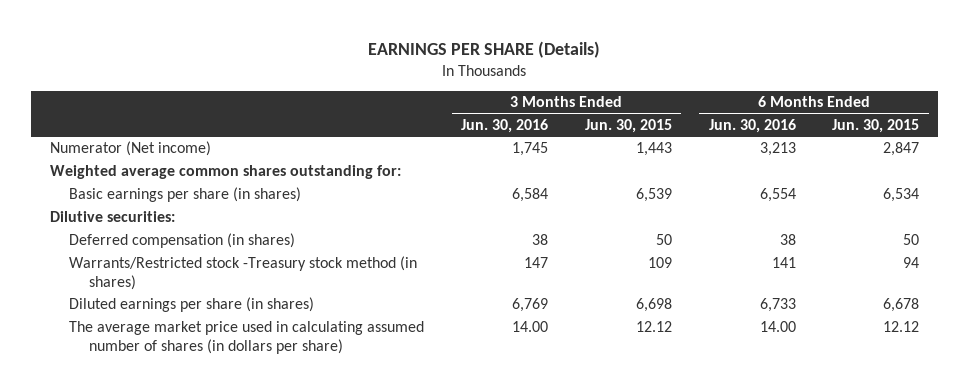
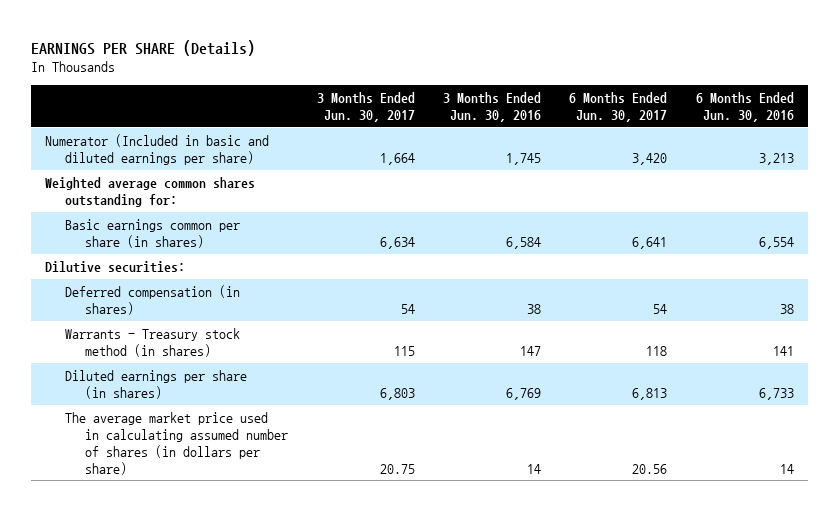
[584,119,672,134] Jun. 30, 2015 -> none
[832,119,920,134] Jun. 30, 2015 -> none
none -> [316,92,415,122] 3 Months Ended Jun. 30, 2017
none -> [569,92,668,122] 6 Months Ended Jun. 30, 2017
[49,141,211,157] Numerator (Net income) -> [45,133,270,165] Numerator (Included in basic and diluted earnings per share)
[69,187,302,203] Basic earnings per share (in shares) -> [65,218,241,248] Basic earnings common per share (in shares)
[69,256,418,291] Warrants/Restricted stock -Treasury stock method (in shares) -> [65,327,241,357] Warrants - Treasury stock method (in shares)
[512,321,549,333] 14.00 -> [527,463,542,474] 14
[759,321,796,333] 14.00 -> [779,463,794,474] 14

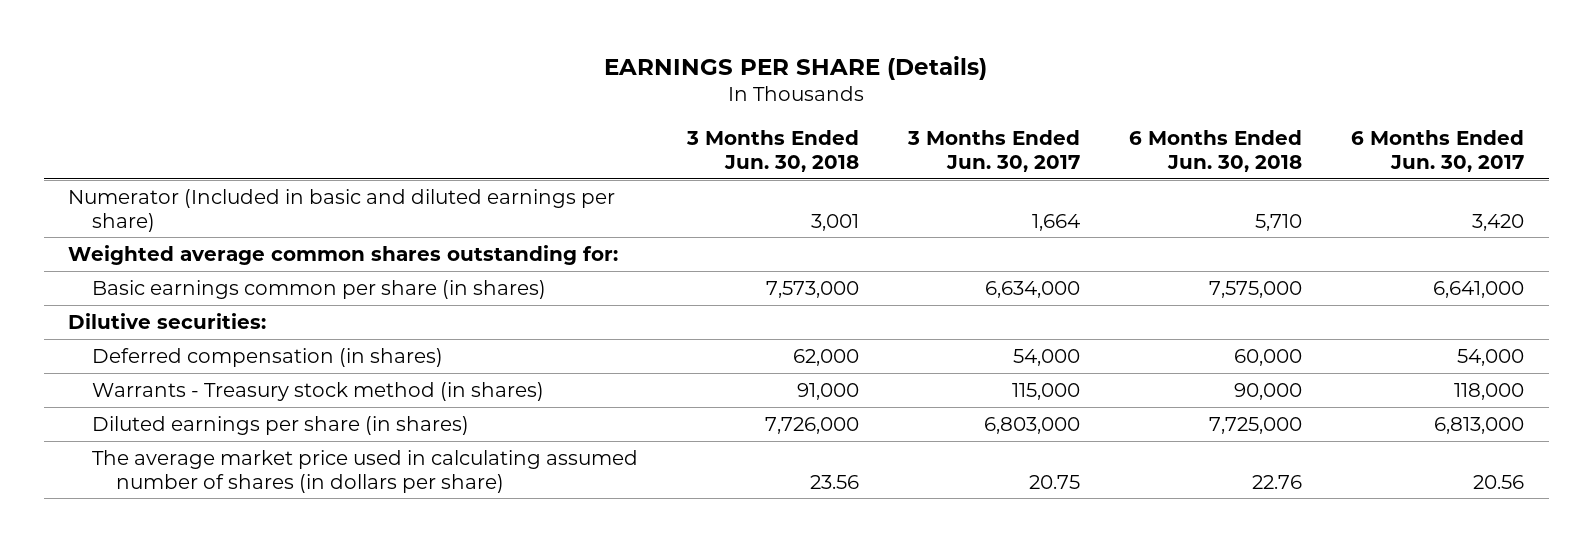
[443,92,542,122] 3 Months Ended Jun. 30, 2016 -> none
[695,92,794,122] 6 Months Ended Jun. 30, 2016 -> none
none -> [686,130,860,172] 3 Months Ended Jun. 30, 2018
none -> [1129,130,1303,172] 6 Months Ended Jun. 30, 2018
[379,236,415,249] 6,634 -> [985,280,1081,298] 6,634,000
[632,236,668,249] 6,641 -> [1433,280,1525,298] 6,641,000
[400,303,415,314] 54 -> [1013,348,1081,366] 54,000
[653,303,668,314] 54 -> [1457,348,1525,366] 54,000
[393,345,415,356] 115 -> [1012,382,1081,400] 115,000
[646,345,668,356] 118 -> [1454,382,1525,400] 118,000
[379,387,415,400] 6,803 -> [984,416,1081,434] 6,803,000
[632,387,668,400] 6,813 -> [1434,416,1525,434] 6,813,000

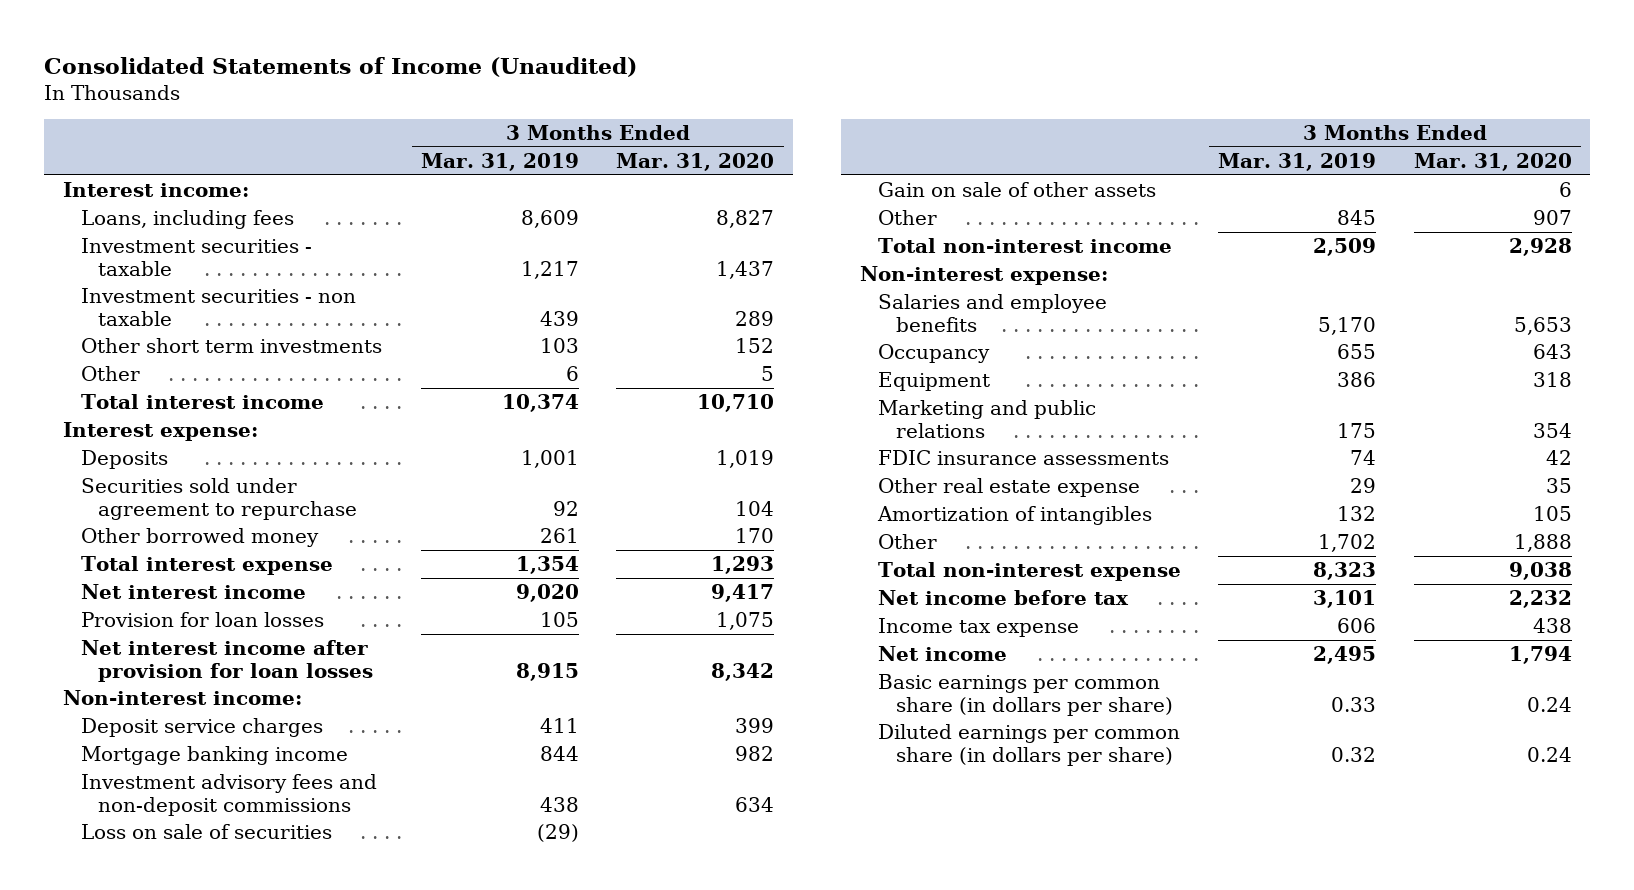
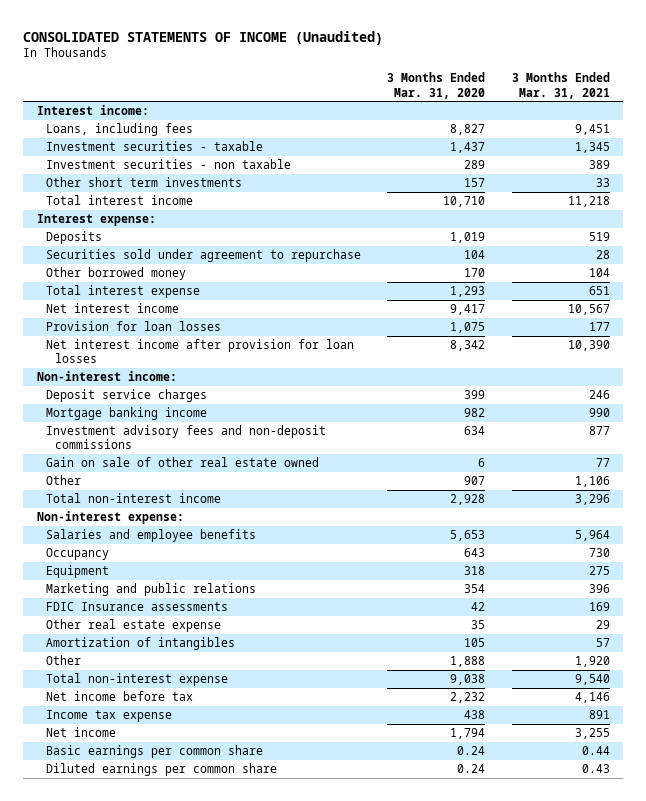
[43,56,637,77] Consolidated Statements of Income (Unaudited) -> [23,30,384,45] CONSOLIDATED STATEMENTS OF INCOME (Unaudited)
[420,152,579,171] Mar. 31, 2019 -> none
none -> [511,72,610,99] 3 Months Ended Mar. 31, 2021
[80,365,140,381] Other -> none
[735,337,775,353] 152 -> [464,178,486,188] 157
[80,823,332,839] Loss on sale of securities -> none
[877,181,1156,197] Gain on sale of other assets -> [45,457,319,468] Gain on sale of other real estate owned
[877,449,1169,465] FDIC insurance assessments -> [45,602,228,612] FDIC Insurance assessments
[877,673,1173,716] Basic earnings per common share (in dollars per share) -> [45,745,263,759] Basic earnings per common share
[877,723,1180,766] Diluted earnings per common share (in dollars per share) -> [45,763,277,777] Diluted earnings per common share

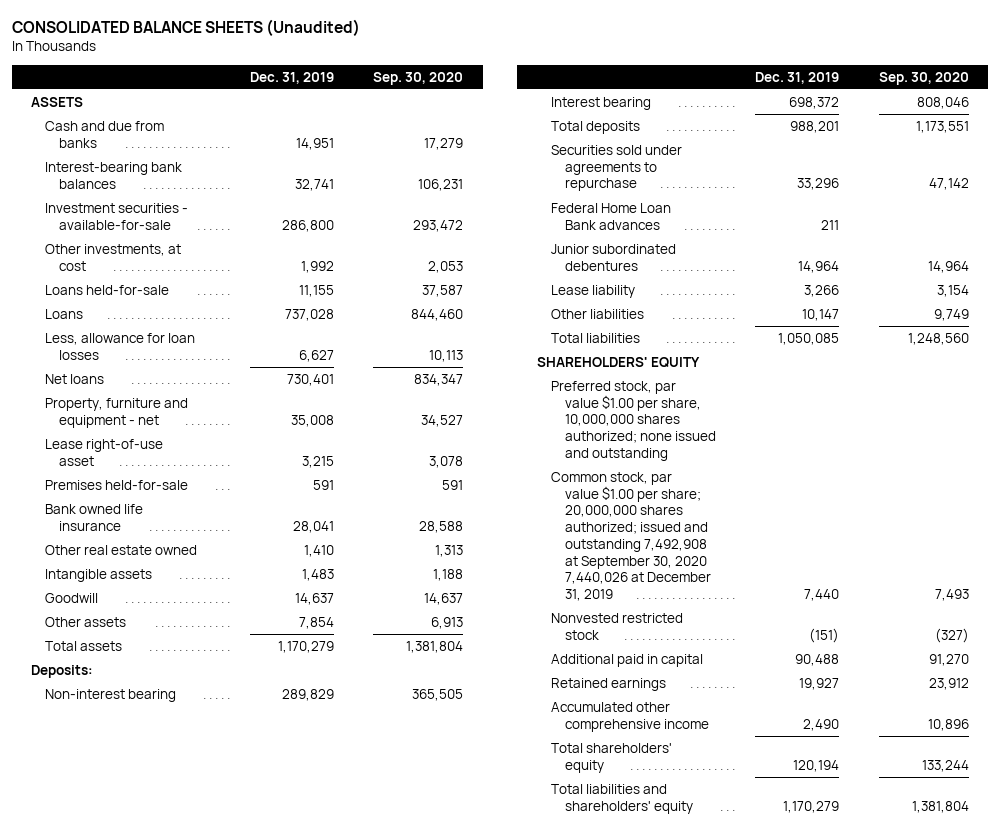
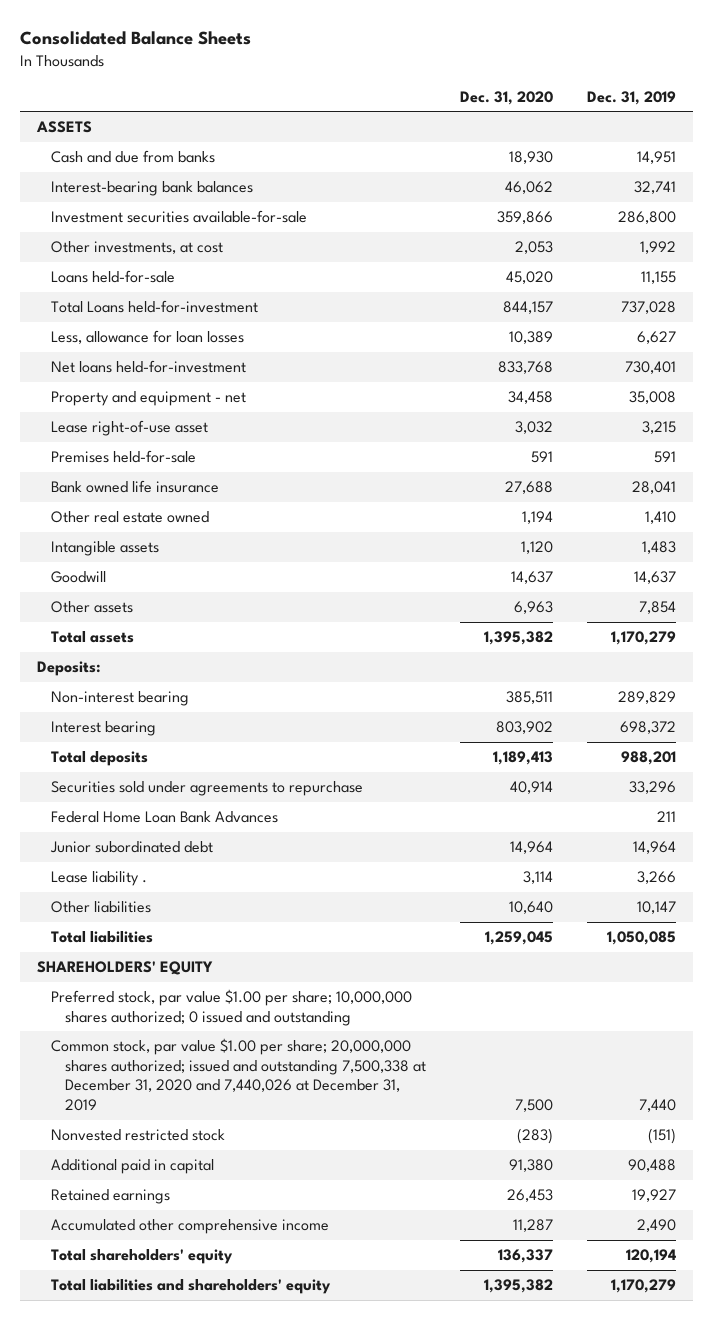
[11,18,360,36] CONSOLIDATED BALANCE SHEETS (Unaudited) -> [19,31,251,46] Consolidated Balance Sheets
[373,71,464,85] Sep. 30, 2020 -> none
none -> [459,90,553,105] Dec. 31, 2020
[45,203,189,230] Investment securities - available-for-sale -> [50,210,307,224] Investment securities available-for-sale
[45,309,84,320] Loans -> [50,300,258,314] Total Loans held-for-investment
[45,374,105,385] Net loans -> [50,360,246,374] Net loans held-for-investment
[45,398,189,428] Property, furniture and equipment - net -> [50,391,246,407] Property and equipment - net
[550,203,671,230] Federal Home Loan Bank advances -> [50,811,278,824] Federal Home Loan Bank Advances
[550,244,676,271] Junior subordinated debentures -> [49,841,213,854] Junior subordinated debt
[550,285,635,299] Lease liability -> [50,871,147,887] Lease liability .
[550,381,716,461] Preferred stock, par value $1.00 per share, 10,000,000 shares authorized; none issued and outstanding -> [50,989,412,1026] Preferred stock, par value $1.00 per share; 10,000,000 shares authorized; 0 issued and outstanding
[550,472,711,601] Common stock, par value $1.00 per share; 20,000,000 shares authorized; issued and outstanding 7,492,908 at September 30, 2020 7,440,026 at December 31, 2019 -> [50,1038,426,1112] Common stock, par value $1.00 per share; 20,000,000 shares authorized; issued and outstanding 7,500,338 at December 31, 2020 and 7,440,026 at December 31, 2019

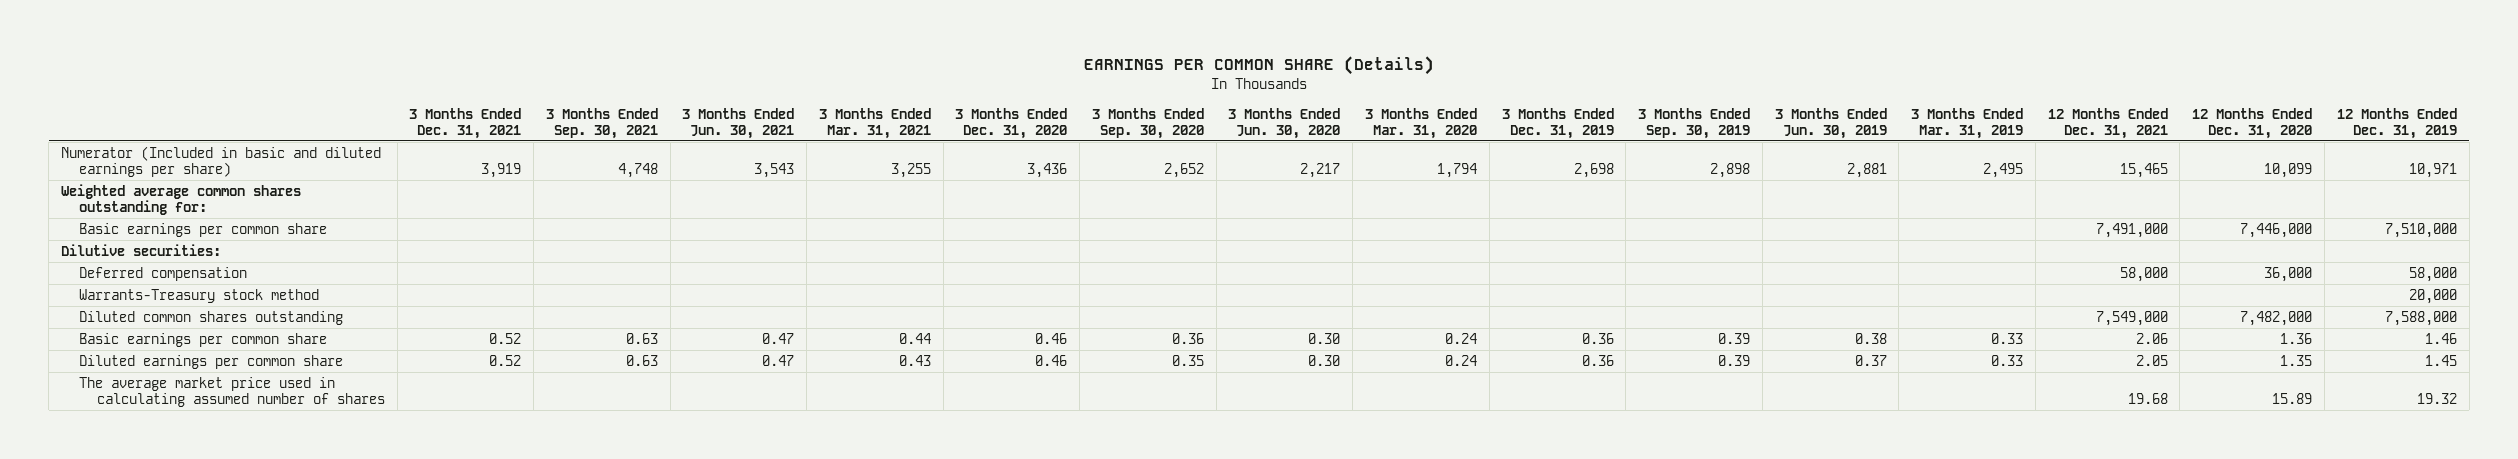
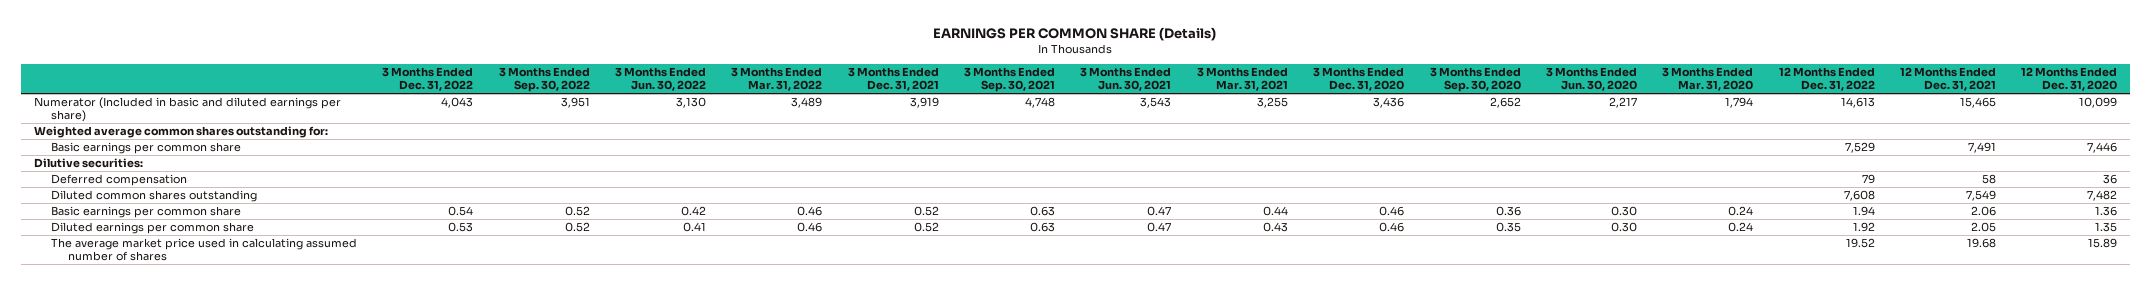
[1501,107,1614,139] 3 Months Ended Dec. 31, 2019 -> none
[1638,107,1751,139] 3 Months Ended Sep. 30, 2019 -> none
[1774,107,1887,139] 3 Months Ended Jun. 30, 2019 -> none
[1911,107,2024,139] 3 Months Ended Mar. 31, 2019 -> none
[2336,107,2457,139] 12 Months Ended Dec. 31, 2019 -> none
none -> [382,67,474,92] 3 Months Ended Dec. 31, 2022
none -> [498,67,590,93] 3 Months Ended Sep. 30, 2022
none -> [615,67,707,92] 3 Months Ended Jun. 30, 2022
none -> [731,67,823,92] 3 Months Ended Mar. 31, 2022
none -> [1778,67,1875,92] 12 Months Ended Dec. 31, 2022
[2095,222,2168,238] 7,491,000 -> [1967,142,1996,154] 7,491
[2240,222,2313,238] 7,446,000 -> [2087,142,2118,154] 7,446
[78,288,319,303] Warrants-Treasury stock method -> none
[2119,266,2168,282] 58,000 -> [1981,174,1996,185] 58
[2264,266,2313,282] 36,000 -> [2103,174,2118,185] 36
[2095,310,2168,326] 7,549,000 -> [1965,190,1996,202] 7,549
[2240,310,2313,326] 7,482,000 -> [2087,190,2118,202] 7,482

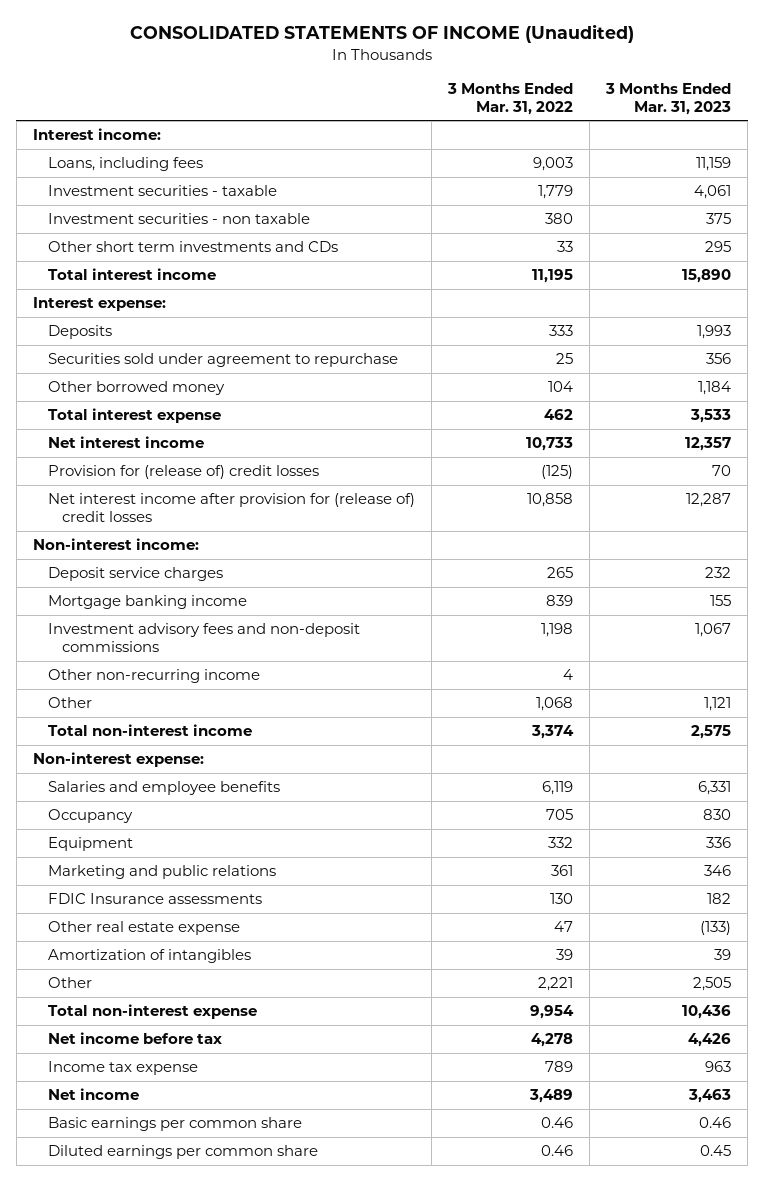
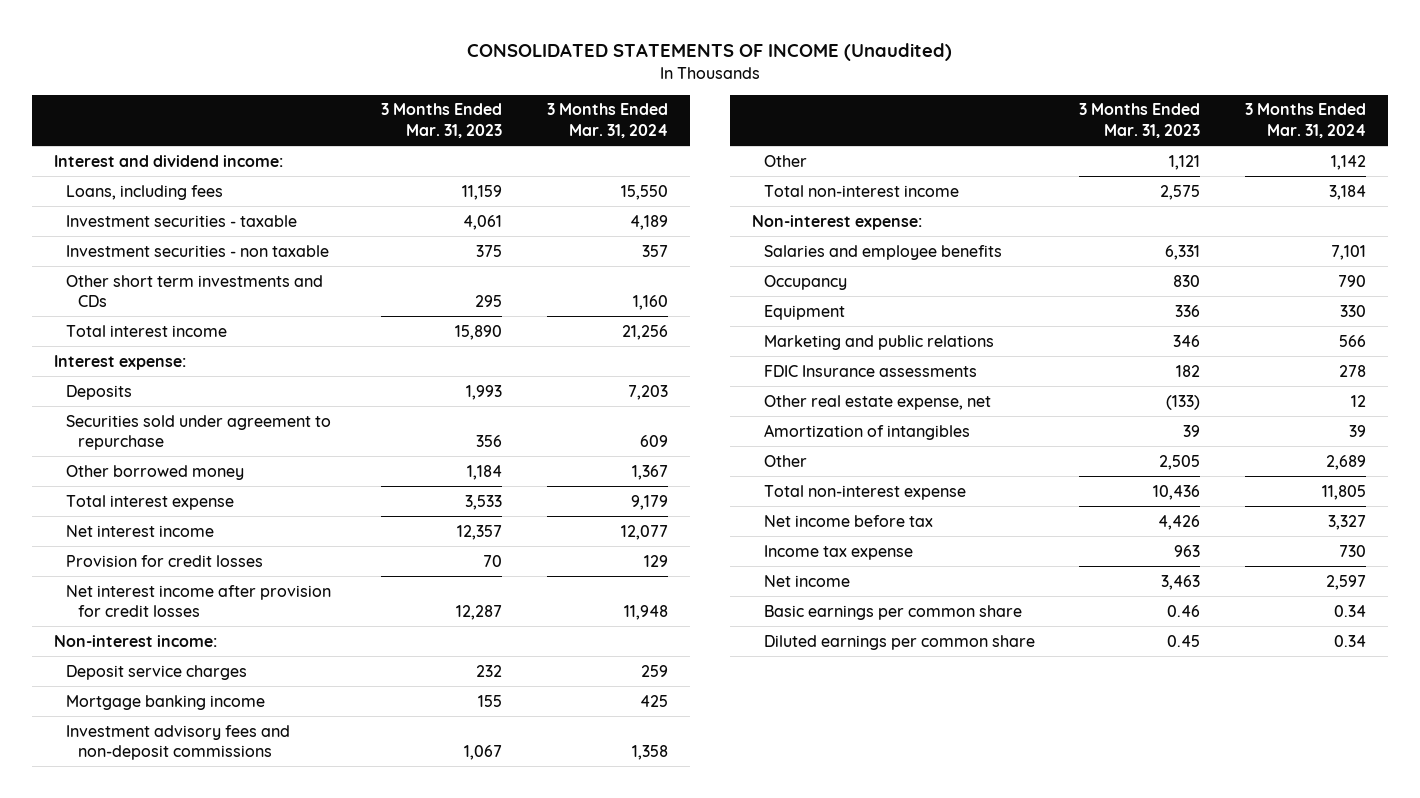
[446,83,573,115] 3 Months Ended Mar. 31, 2022 -> none
none -> [546,103,668,138] 3 Months Ended Mar. 31, 2024
[32,128,161,141] Interest income: -> [54,154,284,167] Interest and dividend income:
[47,465,319,480] Provision for (release of) credit losses -> [65,554,263,567] Provision for credit losses
[47,493,415,522] Net interest income after provision for (release of) credit losses -> [65,584,331,617] Net interest income after provision for credit losses
[47,669,260,684] Other non-recurring income -> none
[47,921,240,936] Other real estate expense -> [763,394,991,410] Other real estate expense, net

